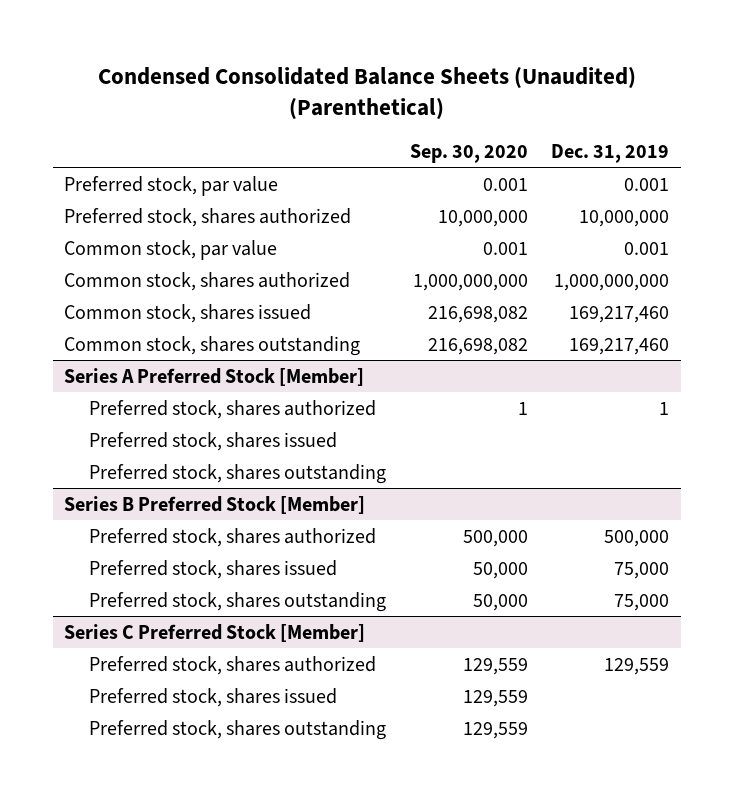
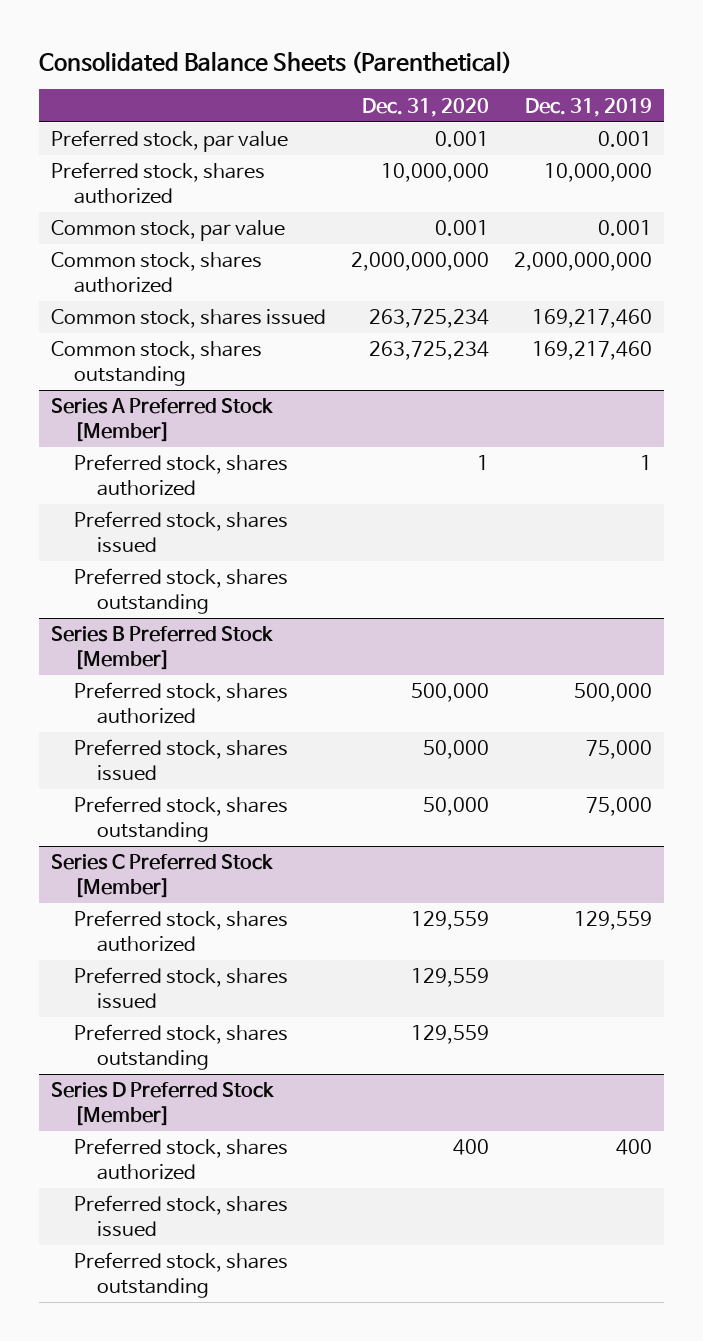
[97,66,636,121] Condensed Consolidated Balance Sheets (Unaudited) (Parenthetical) -> [38,50,512,74] Consolidated Balance Sheets (Parenthetical)
[409,143,528,163] Sep. 30, 2020 -> none
none -> [361,97,489,117] Dec. 31, 2020
[553,273,669,291] 1,000,000,000 -> [513,252,652,272] 2,000,000,000
none -> [51,1082,275,1127] Series D Preferred Stock [Member]
none -> [74,1138,289,1181] Preferred stock, shares authorized
none -> [74,1195,289,1238] Preferred stock, shares issued
none -> [74,1252,289,1299] Preferred stock, shares outstanding

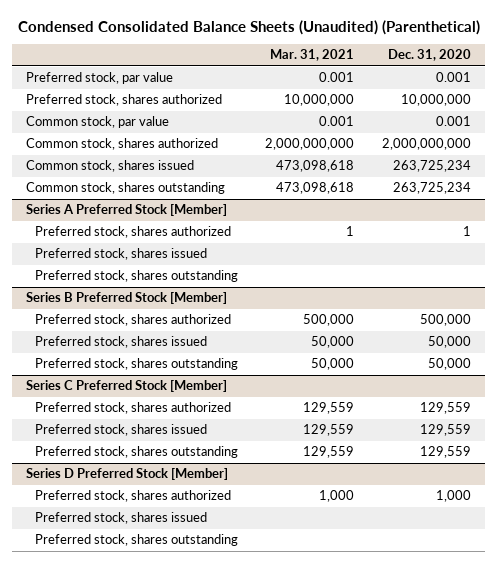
[38,50,512,74] Consolidated Balance Sheets (Parenthetical) -> [17,19,480,35] Condensed Consolidated Balance Sheets (Unaudited) (Parenthetical)
[524,97,652,117] Dec. 31, 2019 -> none
none -> [270,49,355,62] Mar. 31, 2021
[452,1139,489,1156] 400 -> [436,490,472,503] 1,000

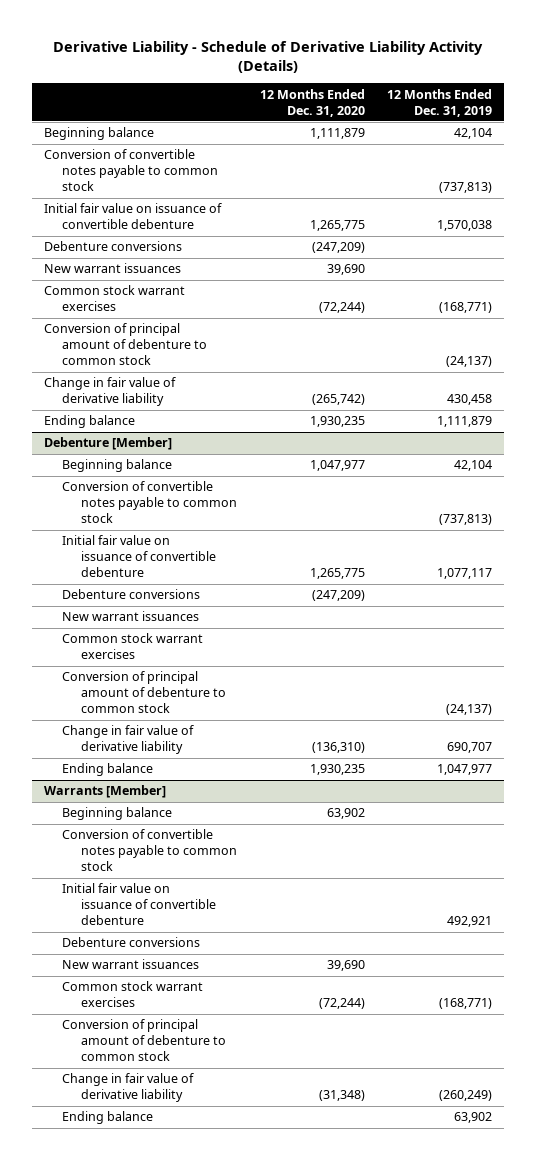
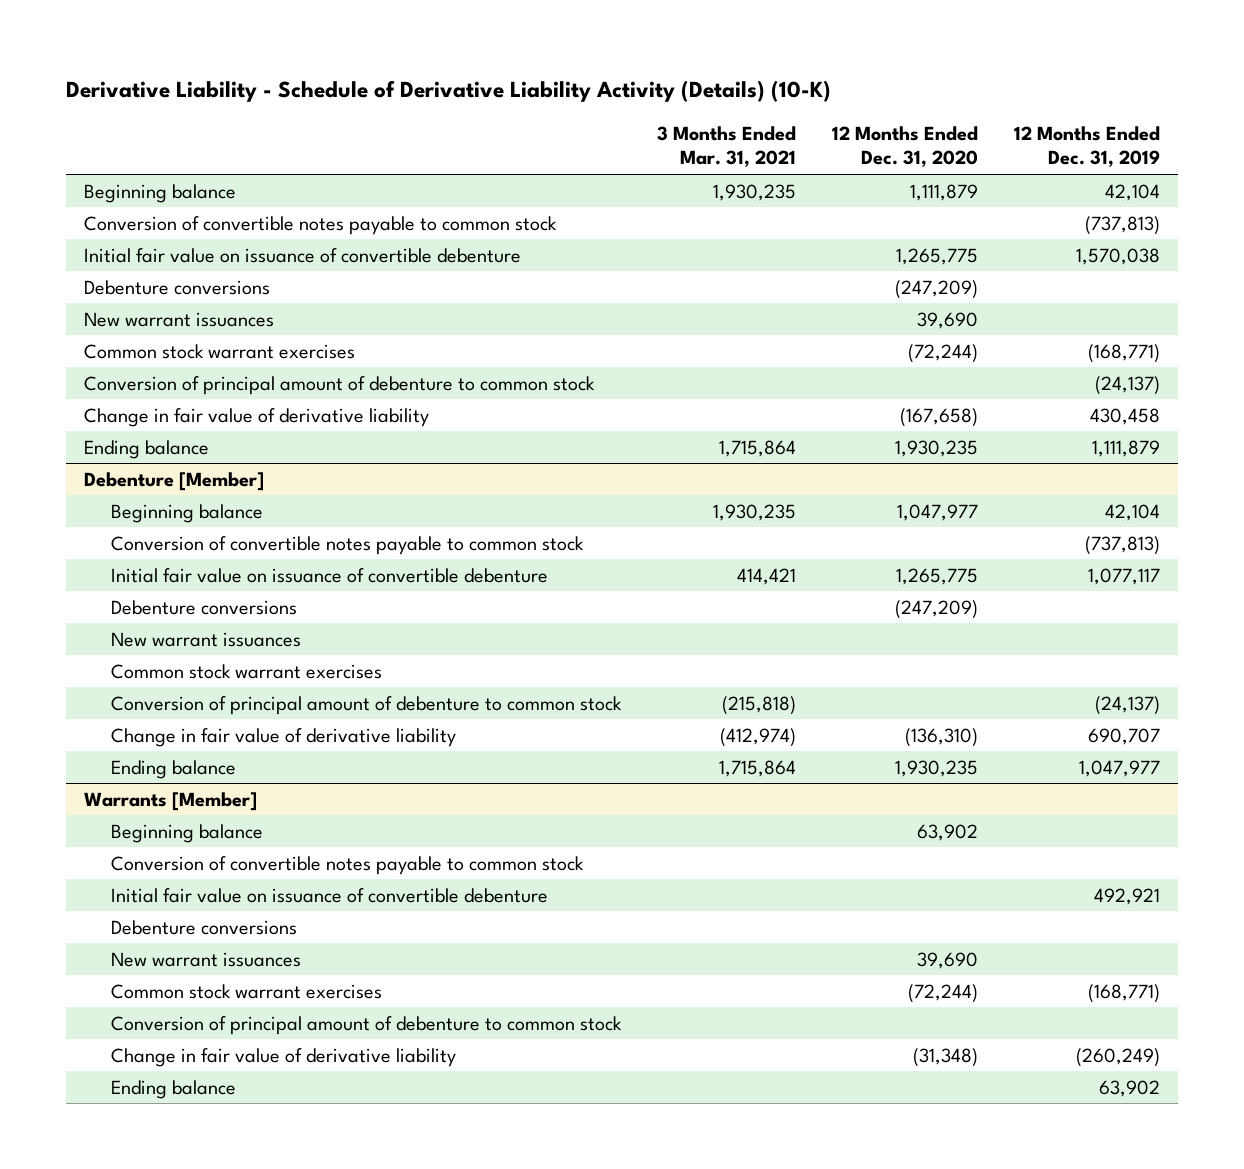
[53,40,484,73] Derivative Liability - Schedule of Derivative Liability Activity (Details) -> [66,80,832,103] Derivative Liability - Schedule of Derivative Liability Activity (Details) (10-K)
none -> [656,126,796,168] 3 Months Ended Mar. 31, 2021
[311,394,365,406] (265,742) -> [899,407,978,427] (167,658)

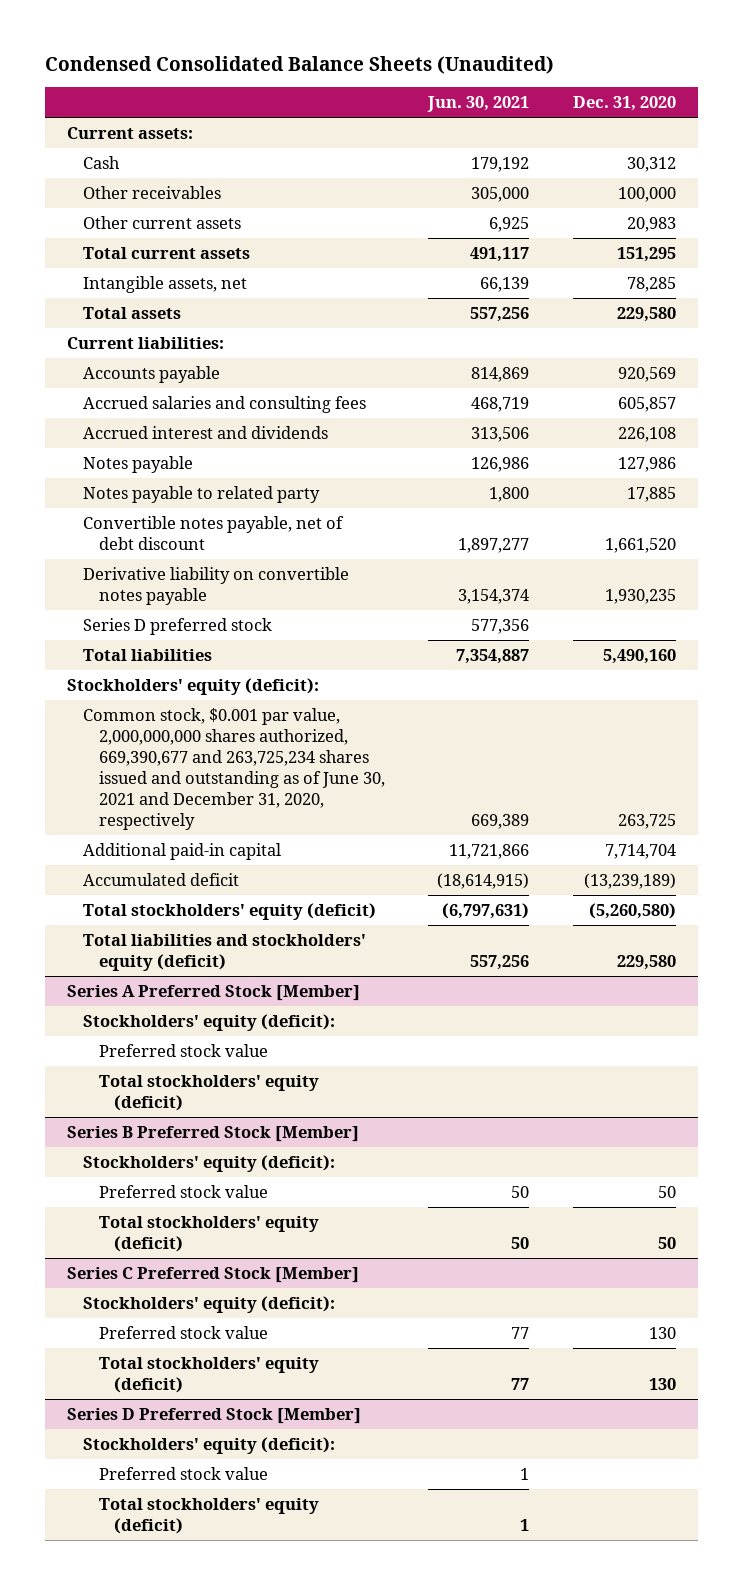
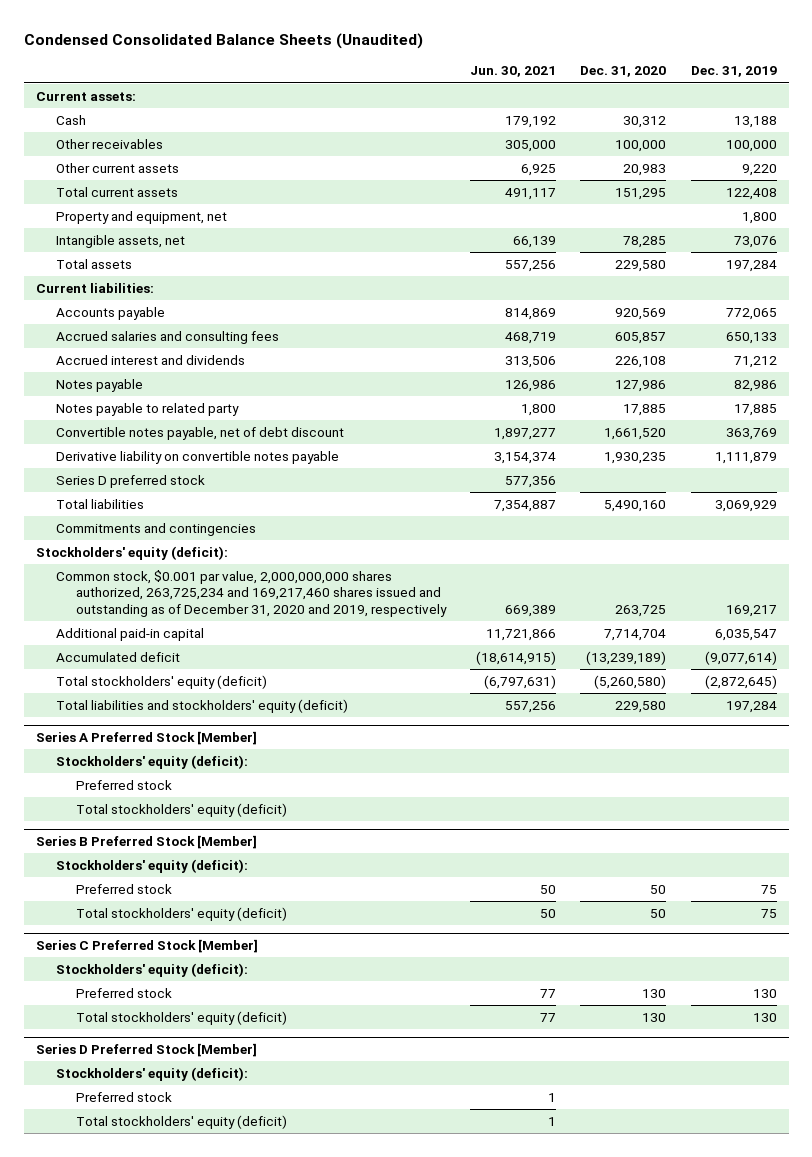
none -> [690,66,777,78] Dec. 31, 2019
none -> [55,210,227,224] Property and equipment, net
none -> [55,522,256,536] Commitments and contingencies
[82,707,385,831] Common stock, $0.001 par value, 2,000,000,000 shares authorized, 669,390,677 and 263,725,234 shares issued and outstanding as of June 30, 2021 and December 31, 2020, respectively -> [55,569,447,617] Common stock, $0.001 par value, 2,000,000,000 shares authorized, 263,725,234 and 169,217,460 shares issued and outstanding as of December 31, 2020 and 2019, respectively
[98,1043,268,1057] Preferred stock value -> [75,779,172,790] Preferred stock
[98,1184,268,1198] Preferred stock value -> [75,883,172,894] Preferred stock
[98,1325,268,1339] Preferred stock value -> [75,987,172,998] Preferred stock
[98,1466,268,1480] Preferred stock value -> [75,1091,172,1102] Preferred stock

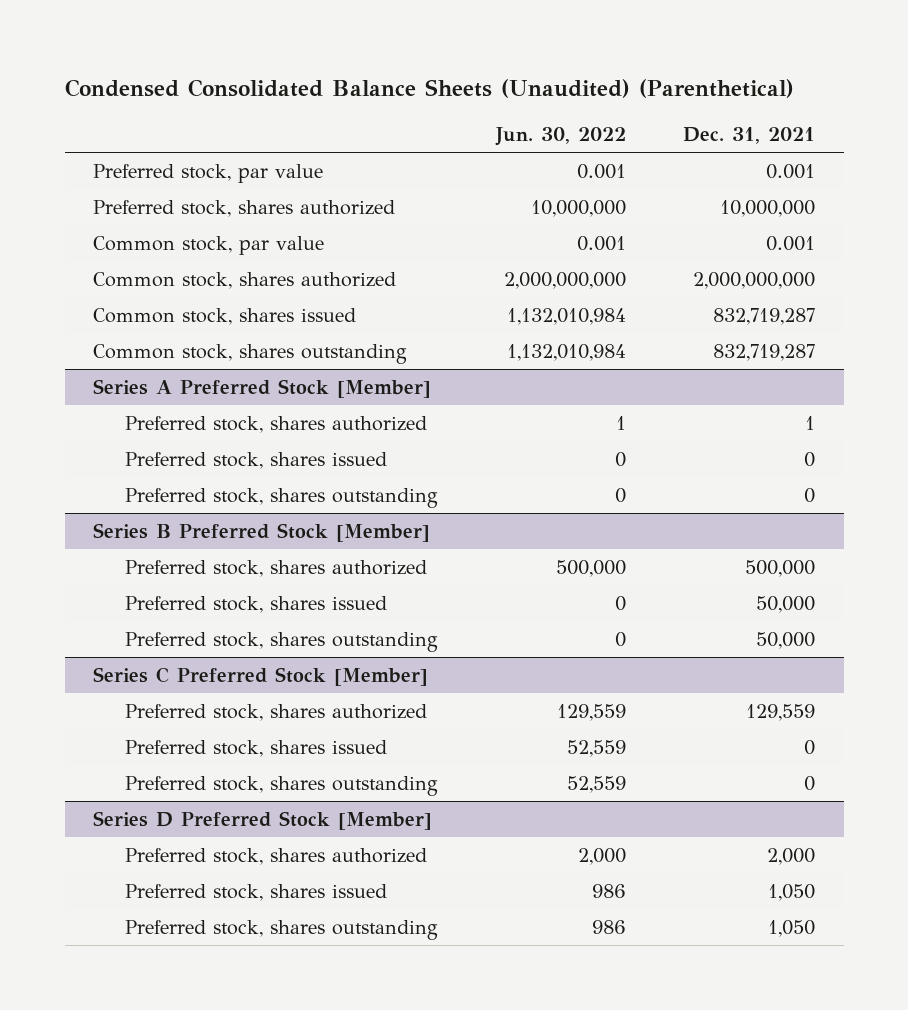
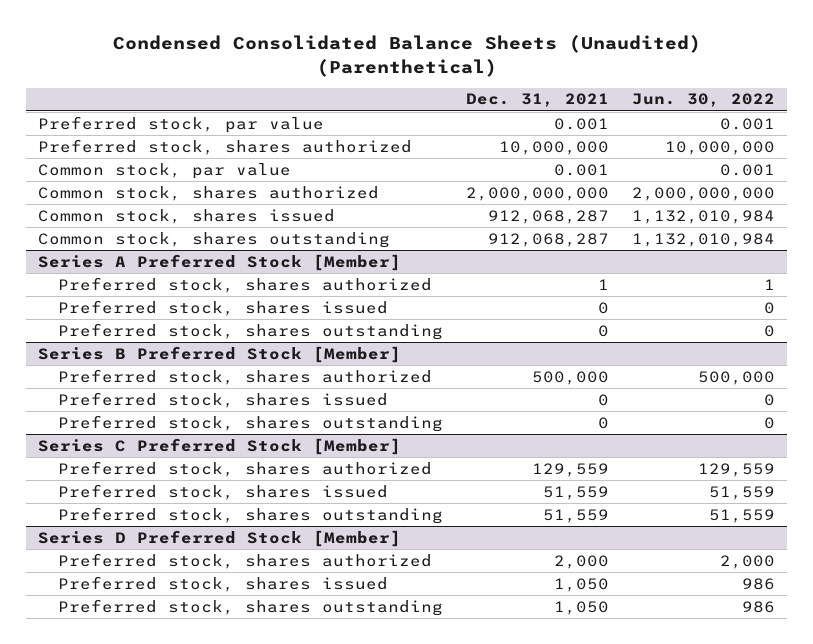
[713,308,816,326] 832,719,287 -> [488,209,610,224] 912,068,287
[713,344,816,362] 832,719,287 -> [488,232,610,247] 912,068,287
[756,596,816,614] 50,000 -> [598,393,610,406] 0
[756,632,816,650] 50,000 -> [598,416,610,429] 0
[566,740,626,758] 52,559 -> [709,485,776,500] 51,559
[804,740,816,756] 0 -> [543,485,610,500] 51,559
[566,776,626,794] 52,559 -> [709,508,776,523] 51,559
[804,776,816,792] 0 -> [543,508,610,523] 51,559

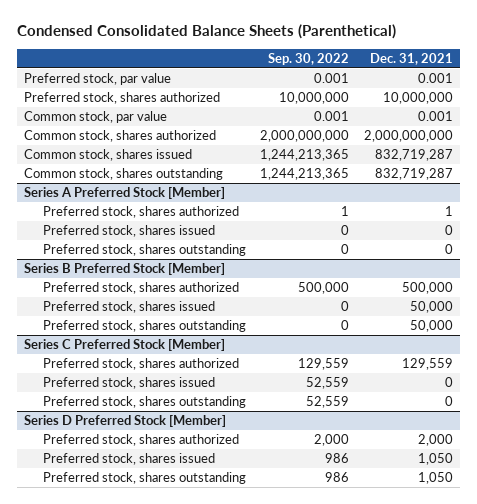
[112,35,701,77] Condensed Consolidated Balance Sheets (Unaudited) (Parenthetical) -> [17,24,397,40] Condensed Consolidated Balance Sheets (Parenthetical)
[632,93,776,108] Jun. 30, 2022 -> none
none -> [268,52,350,65] Sep. 30, 2022
[488,209,610,224] 912,068,287 -> [374,148,453,161] 832,719,287
[488,232,610,247] 912,068,287 -> [374,167,453,180] 832,719,287
[598,393,610,406] 0 -> [409,300,453,313] 50,000
[598,416,610,429] 0 -> [409,319,453,332] 50,000
[543,485,610,500] 51,559 -> [444,376,453,387] 0
[543,508,610,523] 51,559 -> [444,395,453,406] 0

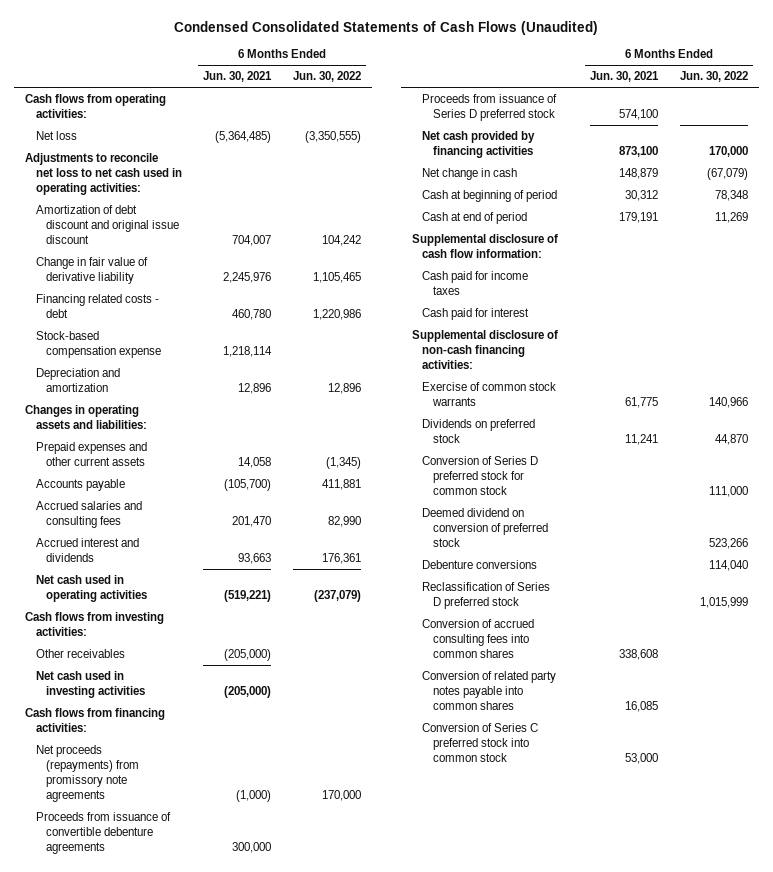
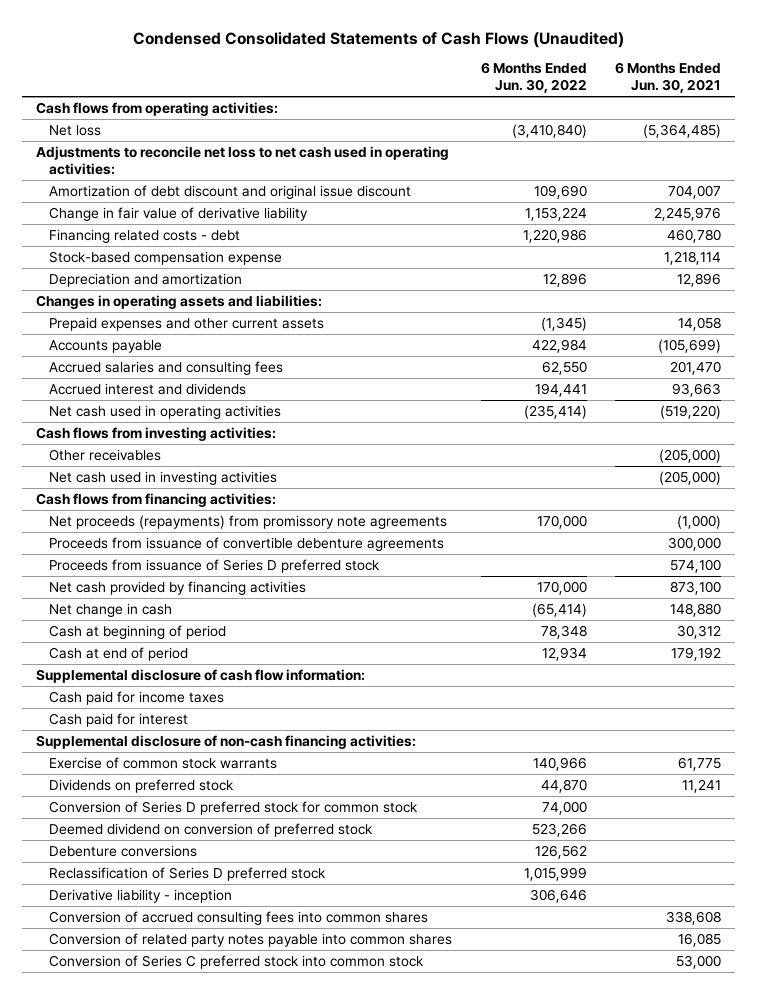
[304,130,361,143] (3,350,555) -> [511,123,587,138] (3,410,840)
[321,234,361,246] 104,242 -> [533,184,587,199] 109,690
[312,271,361,283] 1,105,465 -> [524,206,587,221] 1,153,224
[224,478,272,491] (105,700) -> [657,338,721,353] (105,699)
[321,478,361,490] 411,881 -> [531,338,587,353] 422,984
[327,515,361,527] 82,990 -> [541,360,587,375] 62,550
[321,552,361,564] 176,361 -> [534,382,587,397] 194,441
[224,589,272,602] (519,221) -> [659,404,721,419] (519,220)
[313,589,361,602] (237,079) -> [523,404,587,419] (235,414)
[619,167,659,179] 148,879 -> [669,602,721,617] 148,880
[706,167,748,180] (67,079) -> [531,602,587,617] (65,414)
[619,211,659,223] 179,191 -> [670,646,721,661] 179,192
[714,211,748,223] 11,269 -> [541,646,587,661] 12,934
[708,485,748,497] 111,000 -> [541,800,587,815] 74,000
[708,559,748,571] 114,040 -> [534,844,587,859] 126,562
none -> [49,888,233,903] Derivative liability - inception

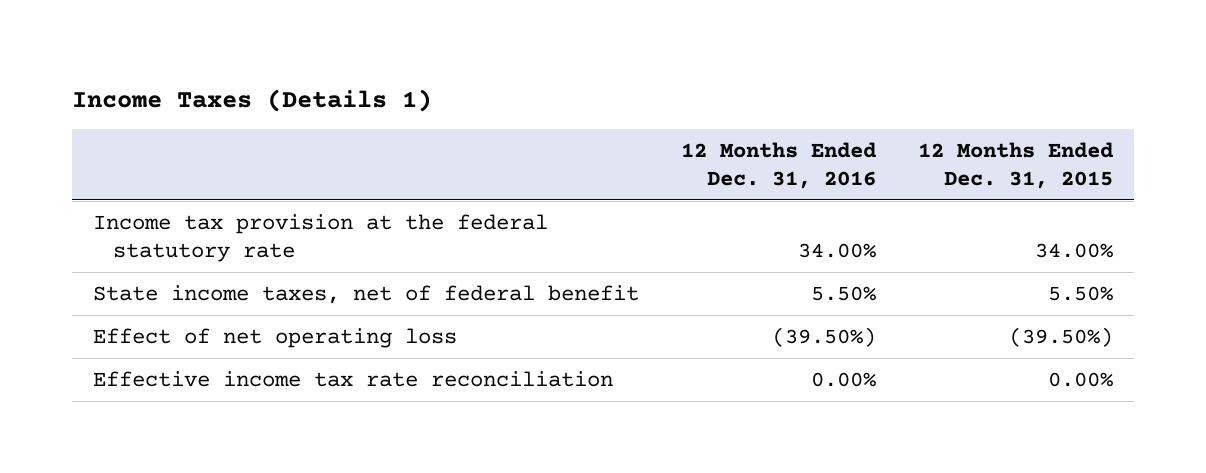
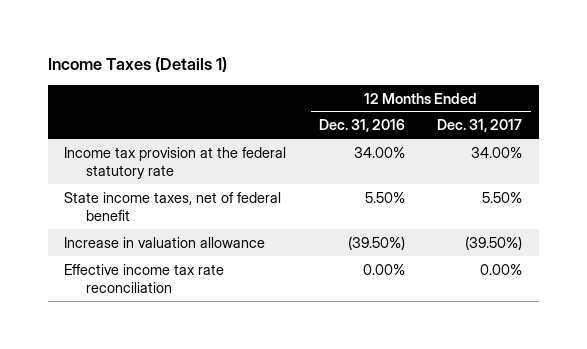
[918,141,1115,189] 12 Months Ended Dec. 31, 2015 -> none
none -> [437,119,523,133] Dec. 31, 2017
[92,327,457,348] Effect of net operating loss -> [64,236,266,248] Increase in valuation allowance

